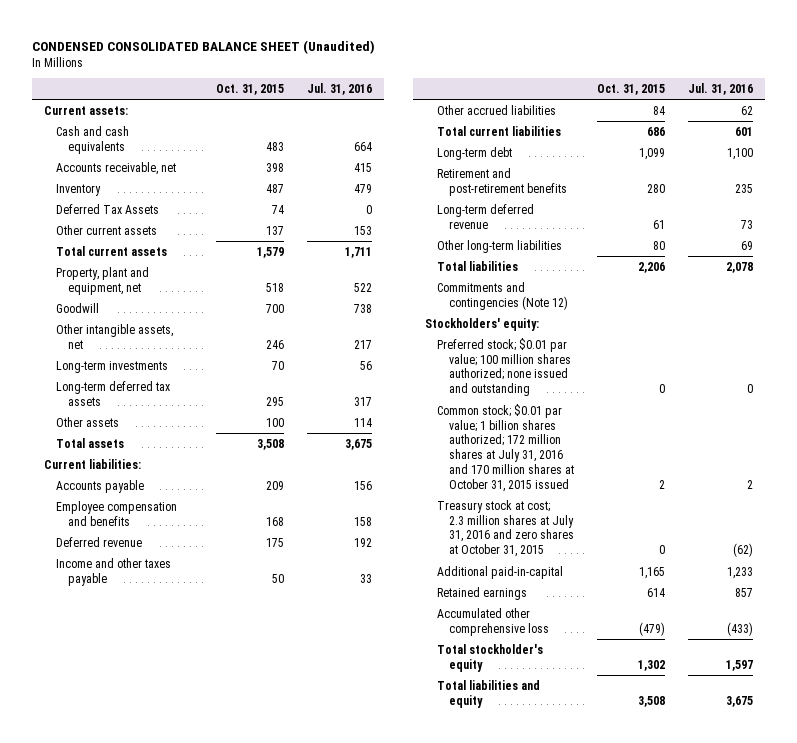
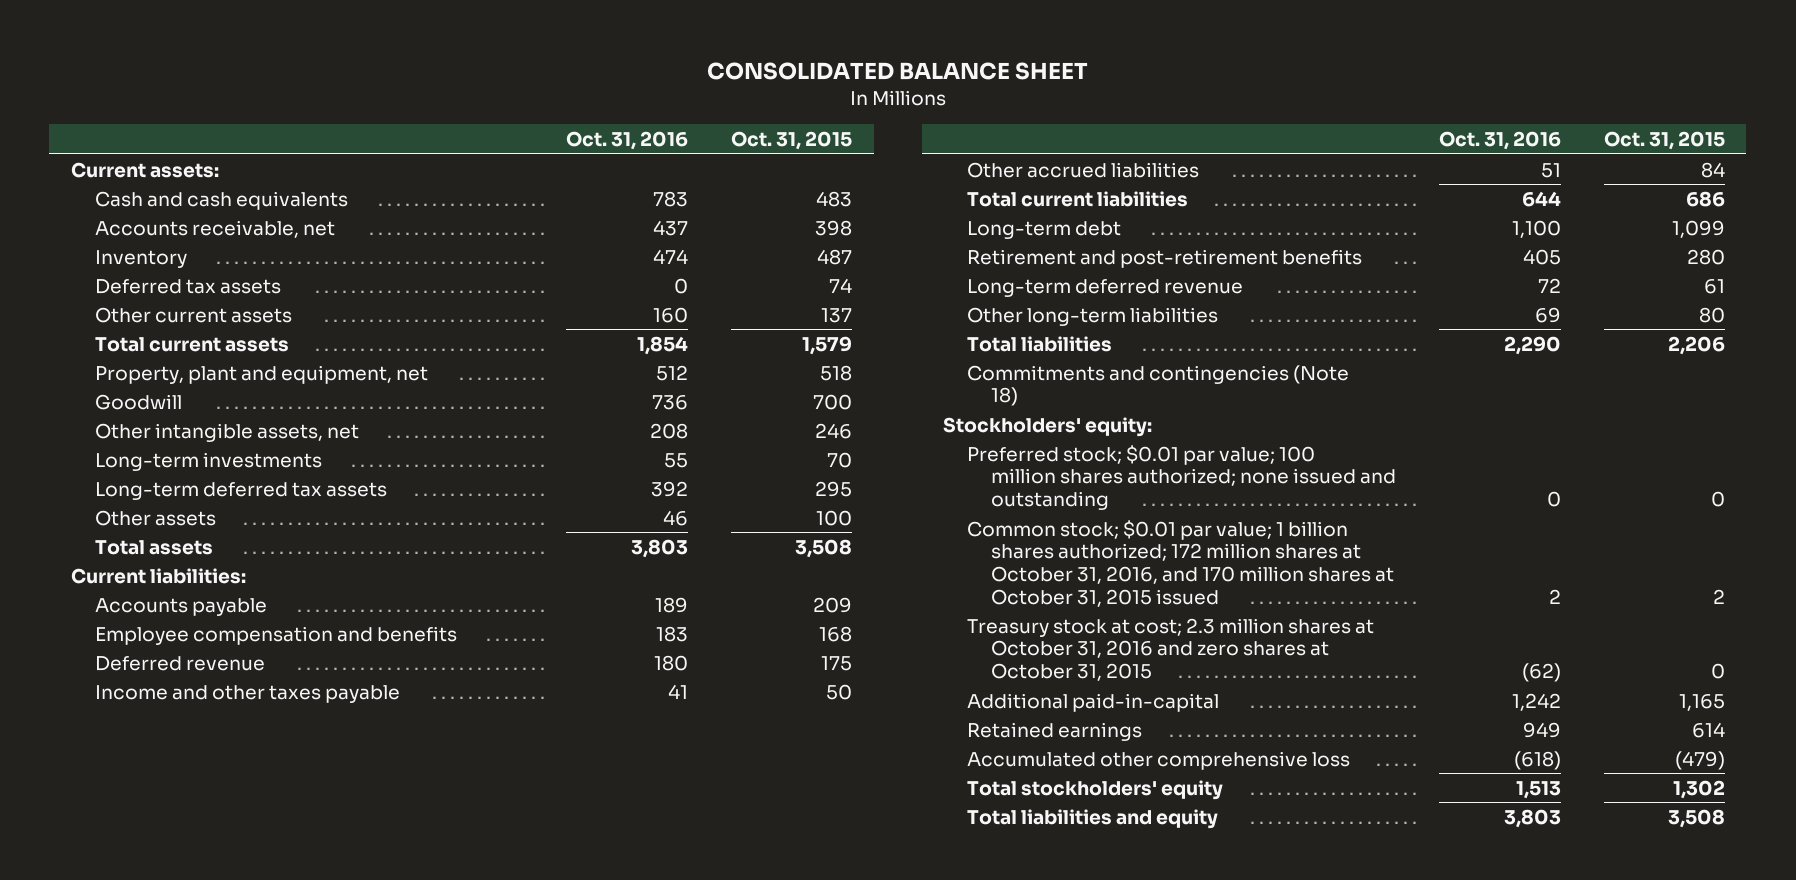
[32,39,376,54] CONDENSED CONSOLIDATED BALANCE SHEET (Unaudited) -> [706,62,1088,81] CONSOLIDATED BALANCE SHEET
[306,83,372,96] Jul. 31, 2016 -> none
none -> [566,130,689,150] Oct. 31, 2016
[55,203,159,214] Deferred Tax Assets -> [94,278,281,294] Deferred tax assets
[436,281,568,310] Commitments and contingencies (Note 12) -> [967,364,1350,407] Commitments and contingencies (Note 18)
[436,403,574,492] Common stock; $0.01 par value; 1 billion shares authorized; 172 million shares at July 31, 2016 and 170 million shares at October 31, 2015 issued -> [967,519,1394,607] Common stock; $0.01 par value; 1 billion shares authorized; 172 million shares at October 31, 2016, and 170 million shares at October 31, 2015 issued
[436,499,574,558] Treasury stock at cost; 2.3 million shares at July 31, 2016 and zero shares at October 31, 2015 -> [967,617,1375,682] Treasury stock at cost; 2.3 million shares at October 31, 2016 and zero shares at October 31, 2015
[436,643,543,672] Total stockholder's equity -> [967,779,1224,800] Total stockholders' equity

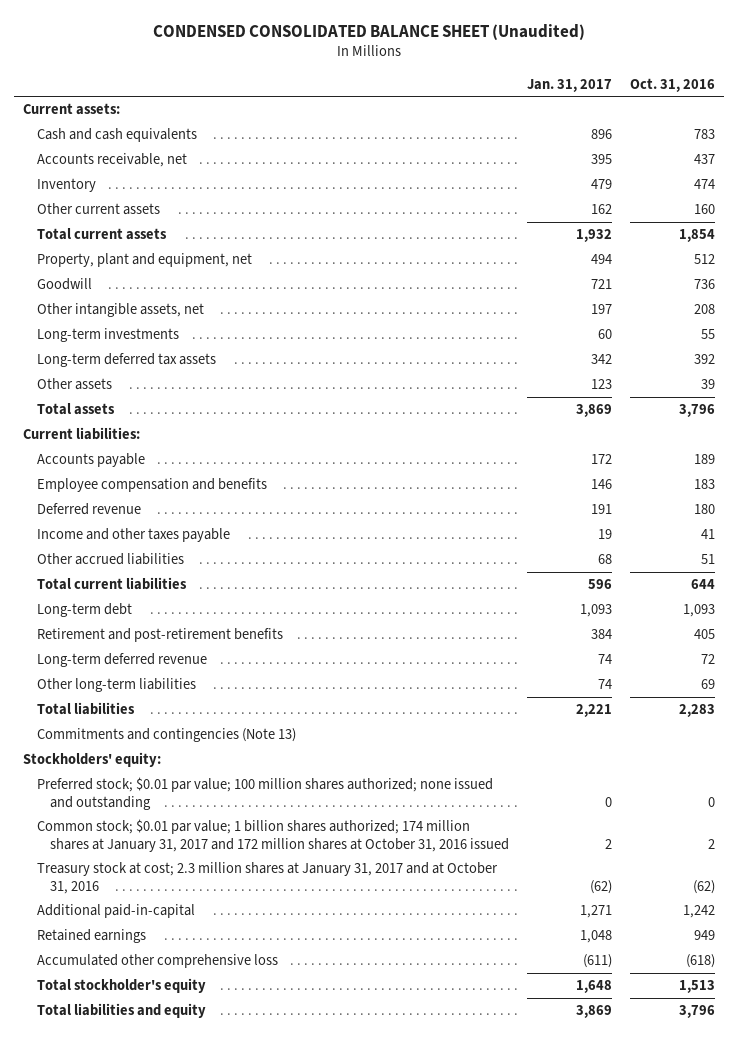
[706,62,1088,81] CONSOLIDATED BALANCE SHEET -> [152,23,585,40] CONDENSED CONSOLIDATED BALANCE SHEET (Unaudited)
[731,130,853,150] Oct. 31, 2015 -> none
none -> [527,78,613,92] Jan. 31, 2017
[94,278,281,294] Deferred tax assets -> none
[663,509,689,526] 46 -> [701,379,716,390] 39
[631,538,689,558] 3,803 -> [679,404,716,418] 3,796
[1511,219,1561,238] 1,100 -> [683,604,716,618] 1,093
[1503,335,1561,355] 2,290 -> [679,704,716,718] 2,283
[967,364,1350,407] Commitments and contingencies (Note 18) -> [36,728,296,743] Commitments and contingencies (Note 13)
[967,519,1394,607] Common stock; $0.01 par value; 1 billion shares authorized; 172 million shares at October 31, 2016, and 170 million shares at October 31, 2015 issued -> [36,819,510,852] Common stock; $0.01 par value; 1 billion shares authorized; 174 million shares at January 31, 2017 and 172 million shares at October 31, 2016 issued
[967,617,1375,682] Treasury stock at cost; 2.3 million shares at October 31, 2016 and zero shares at October 31, 2015 -> [36,862,498,894] Treasury stock at cost; 2.3 million shares at January 31, 2017 and at October 31, 2016
[967,779,1224,800] Total stockholders' equity -> [36,978,206,994] Total stockholder's equity
[1503,808,1561,828] 3,803 -> [679,1005,716,1019] 3,796

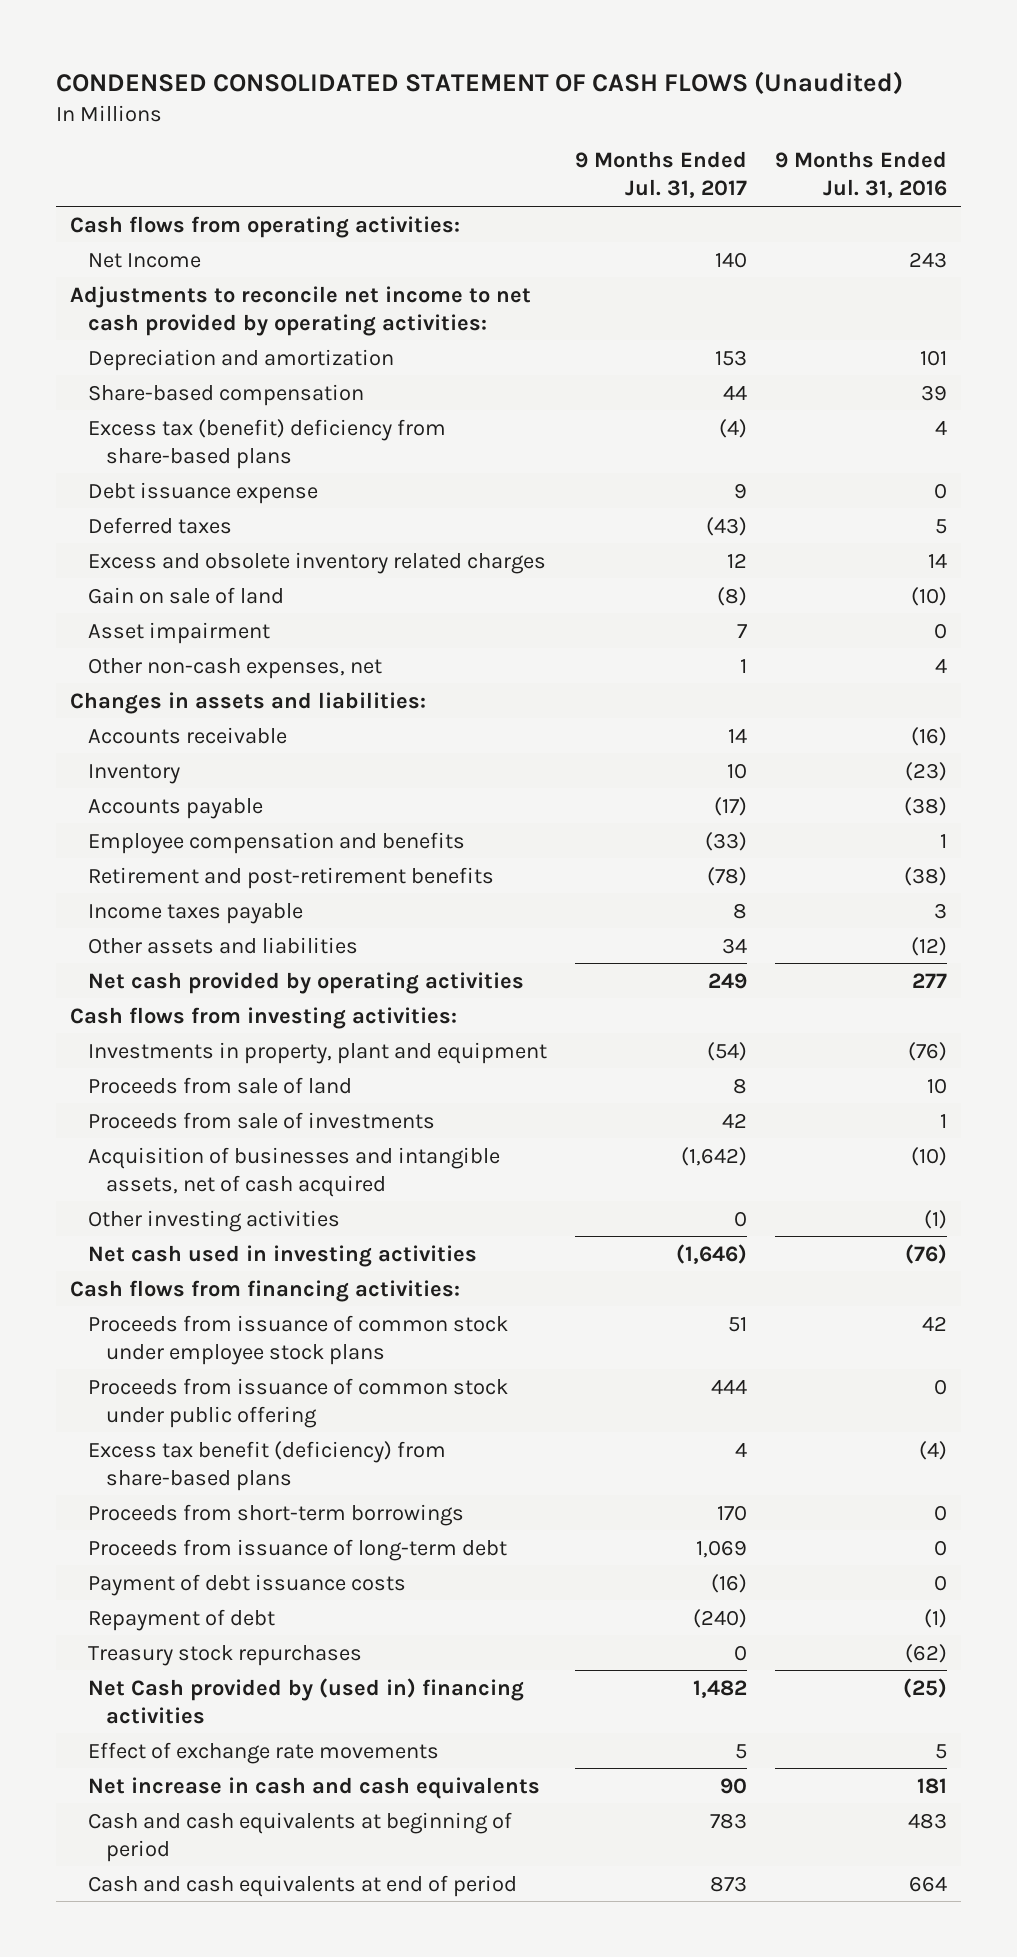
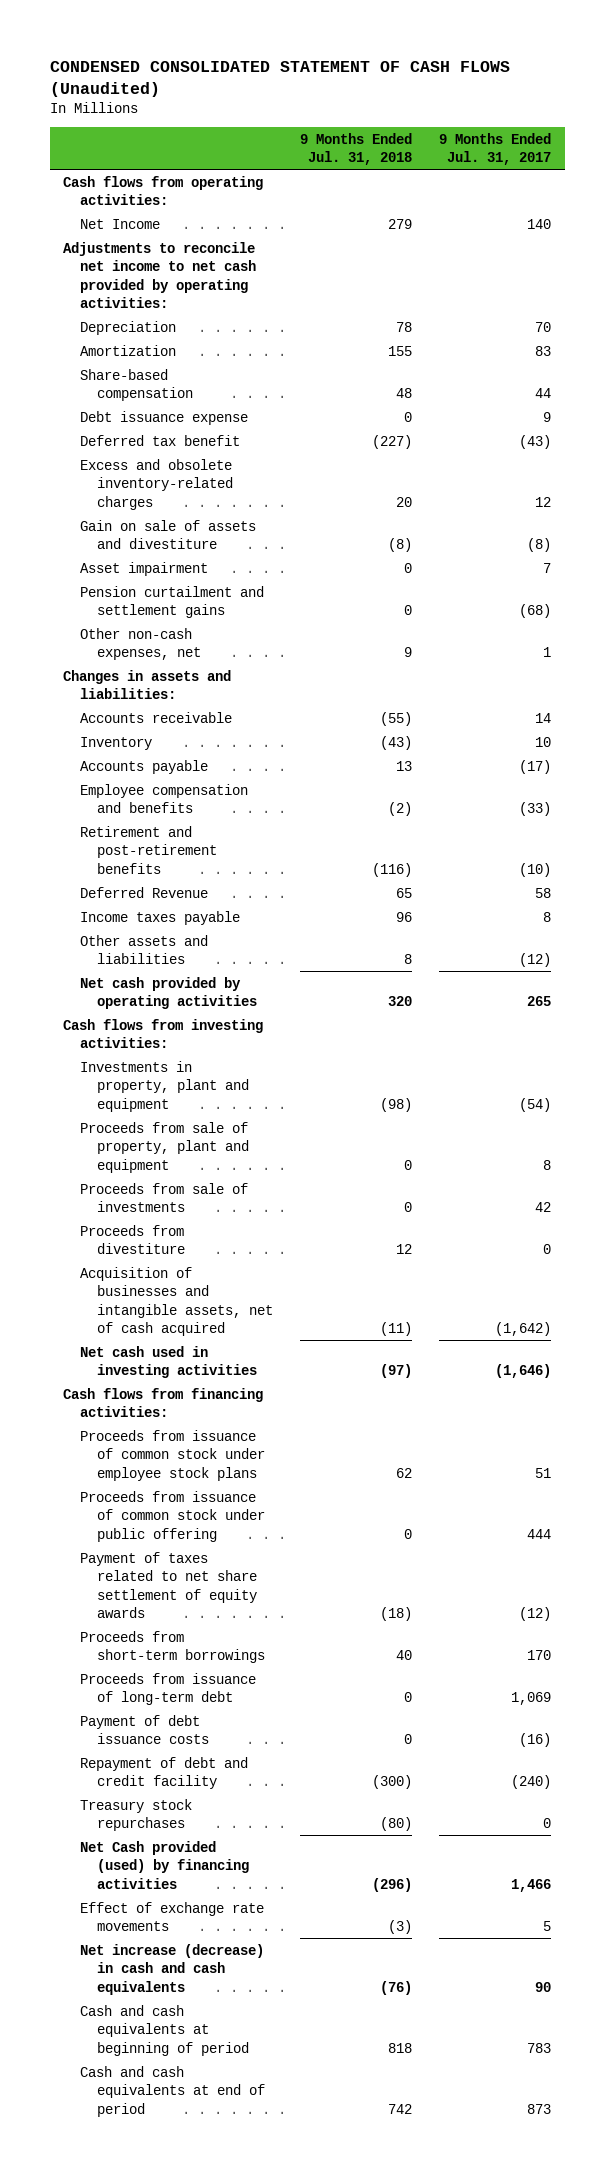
[774,151,947,199] 9 Months Ended Jul. 31, 2016 -> none
none -> [300,132,413,166] 9 Months Ended Jul. 31, 2018
[88,348,395,371] Depreciation and amortization -> none
none -> [80,320,177,335] Depreciation
none -> [80,344,177,356] Amortization
[88,418,447,469] Excess tax (benefit) deficiency from share-based plans -> none
[88,516,233,534] Deferred taxes -> [80,434,241,446] Deferred tax benefit
[88,551,547,574] Excess and obsolete inventory related charges -> [80,458,233,510] Excess and obsolete inventory-related charges
[88,586,285,604] Gain on sale of land -> [80,519,257,550] Gain on sale of assets and divestiture
none -> [80,585,265,619] Pension curtailment and settlement gains
[706,866,747,886] (78) -> [519,862,552,877] (10)
none -> [80,886,209,898] Deferred Revenue
[721,937,747,954] 34 -> [519,953,552,968] (12)
[707,972,747,989] 249 -> [527,996,552,1007] 265
[88,1076,353,1094] Proceeds from sale of land -> [80,1121,249,1173] Proceeds from sale of property, plant and equipment
none -> [80,1224,185,1255] Proceeds from divestiture
[88,1209,341,1232] Other investing activities -> none
[88,1440,447,1491] Excess tax benefit (deficiency) from share-based plans -> none
none -> [80,1551,257,1618] Payment of taxes related to net share settlement of equity awards
[88,1608,276,1631] Repayment of debt -> [80,1756,249,1790] Repayment of debt and credit facility
[88,1677,525,1724] Net Cash provided by (used in) financing activities -> [80,1840,249,1889] Net Cash provided (used) by financing activities
[692,1679,747,1698] 1,482 -> [511,1878,552,1892] 1,466
[88,1776,541,1799] Net increase in cash and cash equivalents -> [80,1943,265,1995] Net increase (decrease) in cash and cash equivalents

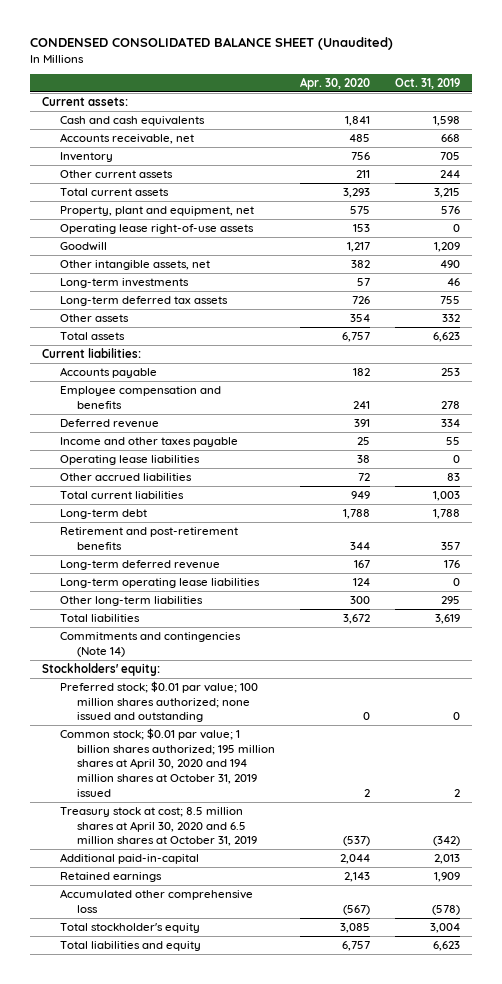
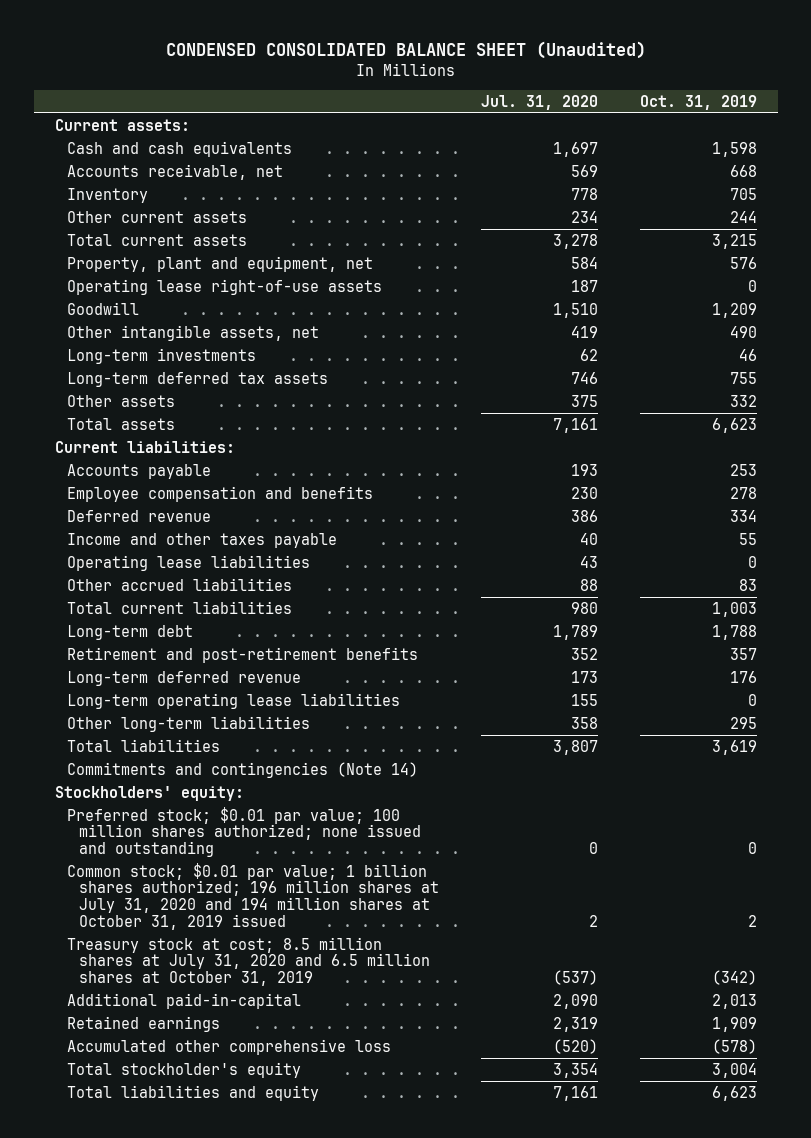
[299,76,370,90] Apr. 30, 2020 -> none
none -> [481,94,599,110] Jul. 31, 2020
[59,728,276,797] Common stock; $0.01 par value; 1 billion shares authorized; 195 million shares at April 30, 2020 and 194 million shares at October 31, 2019 issued -> [66,862,440,931] Common stock; $0.01 par value; 1 billion shares authorized; 196 million shares at July 31, 2020 and 194 million shares at October 31, 2019 issued
[59,807,258,847] Treasury stock at cost; 8.5 million shares at April 30, 2020 and 6.5 million shares at October 31, 2019 -> [66,936,431,987] Treasury stock at cost; 8.5 million shares at July 31, 2020 and 6.5 million shares at October 31, 2019

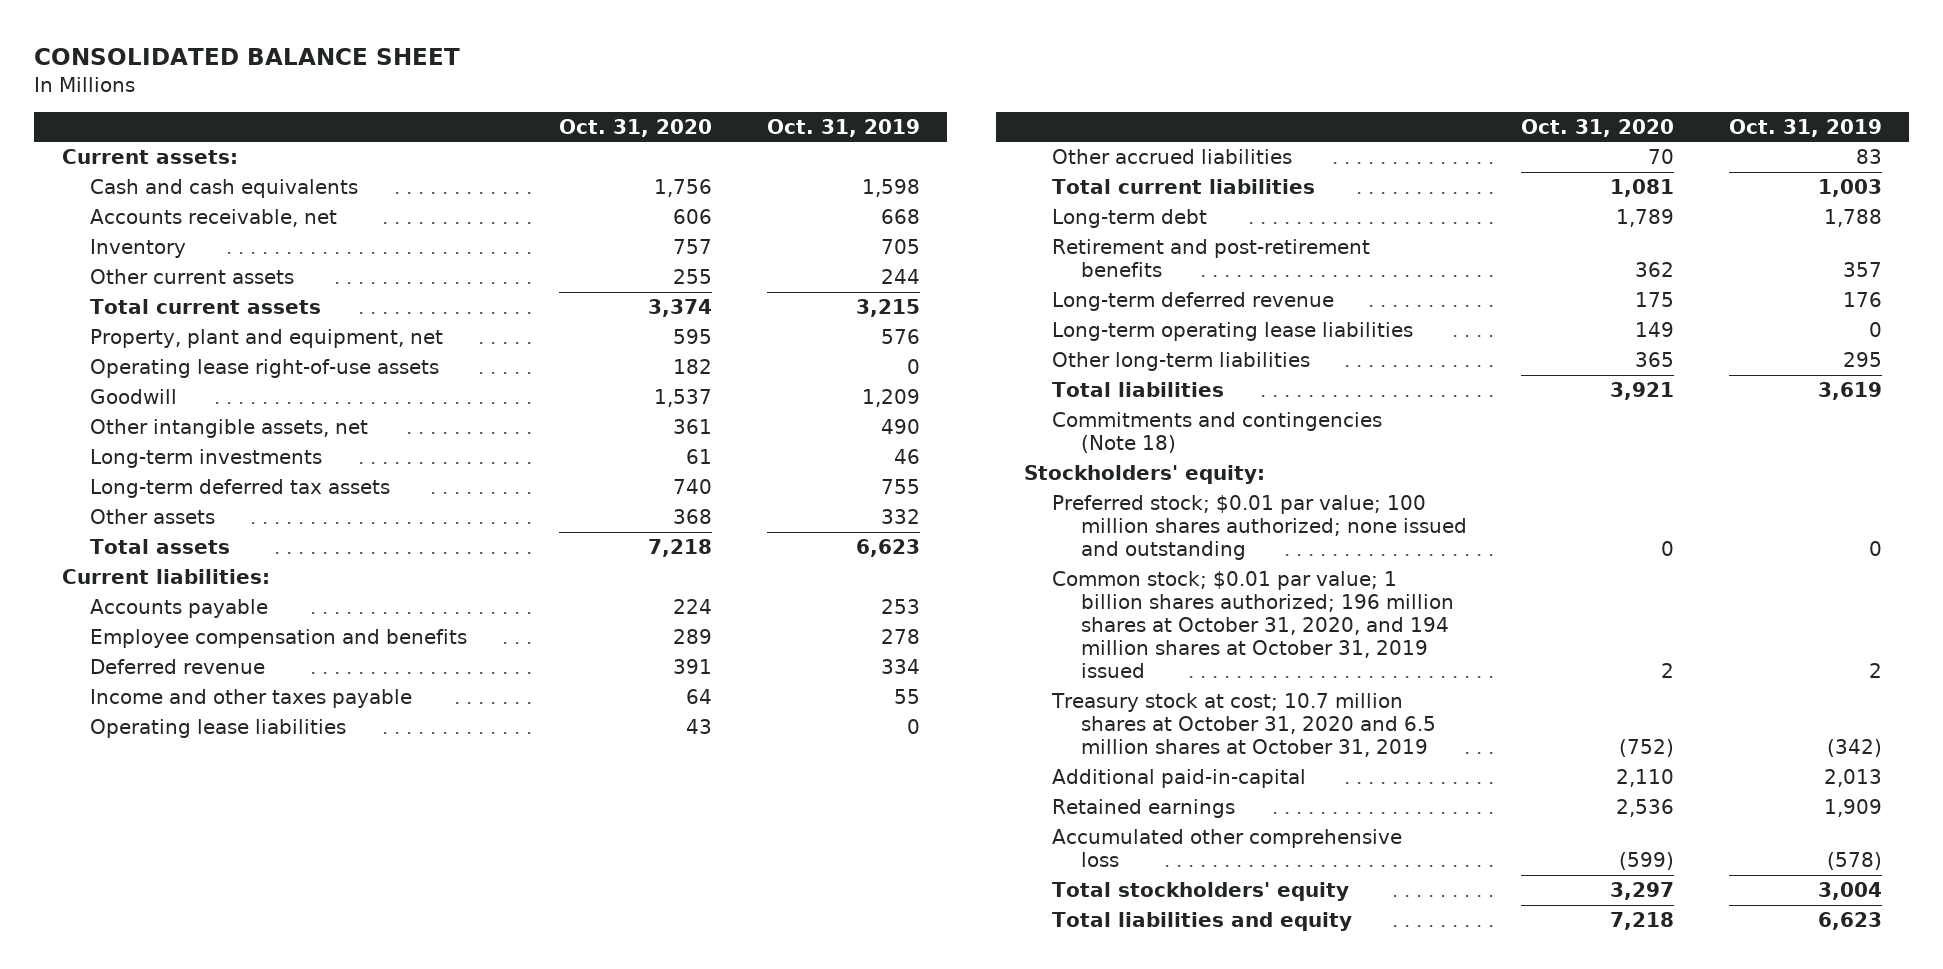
[165,41,646,60] CONDENSED CONSOLIDATED BALANCE SHEET (Unaudited) -> [34,48,461,66] CONSOLIDATED BALANCE SHEET
[481,94,599,110] Jul. 31, 2020 -> none
none -> [559,118,713,137] Oct. 31, 2020
[66,761,418,778] Commitments and contingencies (Note 14) -> [1052,412,1383,454] Commitments and contingencies (Note 18)
[66,862,440,931] Common stock; $0.01 par value; 1 billion shares authorized; 196 million shares at July 31, 2020 and 194 million shares at October 31, 2019 issued -> [1052,571,1454,678] Common stock; $0.01 par value; 1 billion shares authorized; 196 million shares at October 31, 2020, and 194 million shares at October 31, 2019 issued
[66,936,431,987] Treasury stock at cost; 8.5 million shares at July 31, 2020 and 6.5 million shares at October 31, 2019 -> [1051,693,1436,757] Treasury stock at cost; 10.7 million shares at October 31, 2020 and 6.5 million shares at October 31, 2019
[66,1061,301,1078] Total stockholder's equity -> [1052,882,1350,902] Total stockholders' equity

